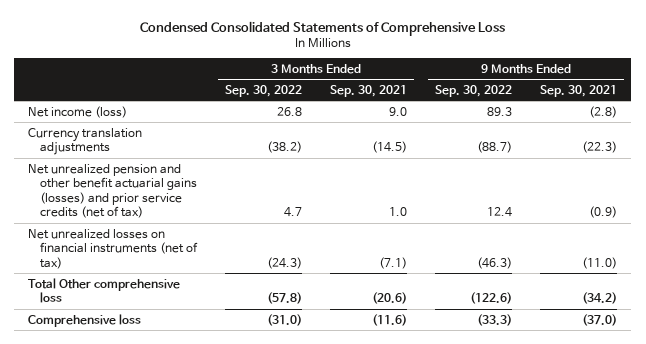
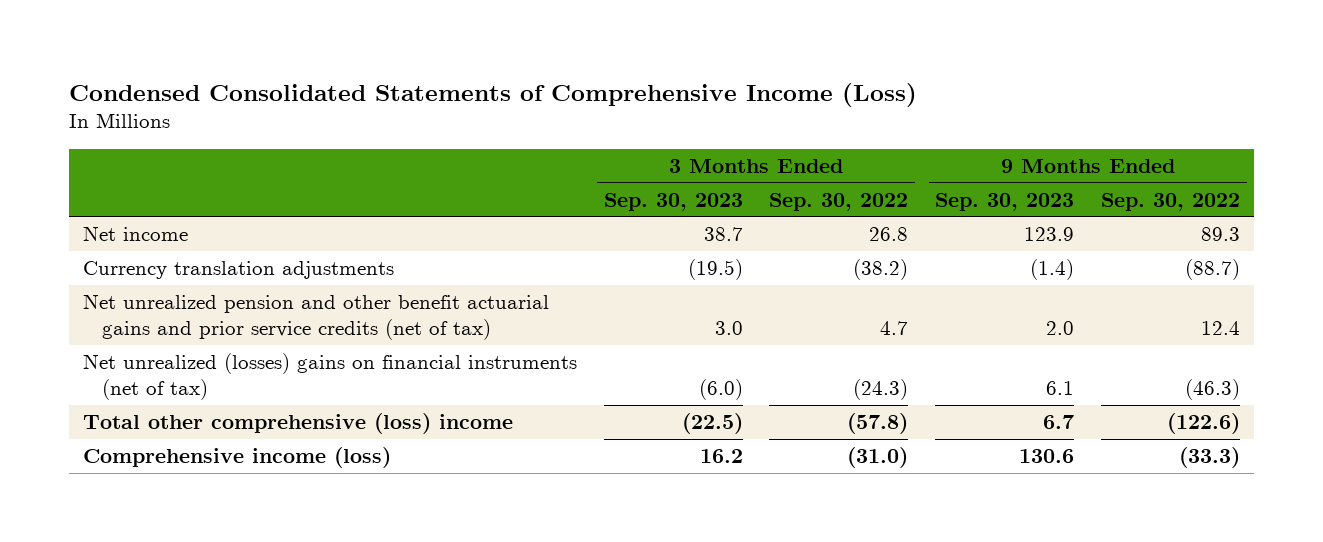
[139,20,505,36] Condensed Consolidated Statements of Comprehensive Loss -> [69,82,918,107] Condensed Consolidated Statements of Comprehensive Income (Loss)
[329,84,407,97] Sep. 30, 2021 -> none
[540,84,618,97] Sep. 30, 2021 -> none
none -> [603,192,743,211] Sep. 30, 2023
none -> [935,192,1075,211] Sep. 30, 2023
[28,105,128,118] Net income (loss) -> [82,225,188,241] Net income
[28,163,197,219] Net unrealized pension and other benefit actuarial gains (losses) and prior service credits (net of tax) -> [82,293,549,341] Net unrealized pension and other benefit actuarial gains and prior service credits (net of tax)
[28,228,198,269] Net unrealized losses on financial instruments (net of tax) -> [82,352,577,401] Net unrealized (losses) gains on financial instruments (net of tax)
[28,277,181,304] Total Other comprehensive loss -> [82,412,513,434] Total other comprehensive (loss) income
[28,313,142,327] Comprehensive loss -> [82,446,391,468] Comprehensive income (loss)

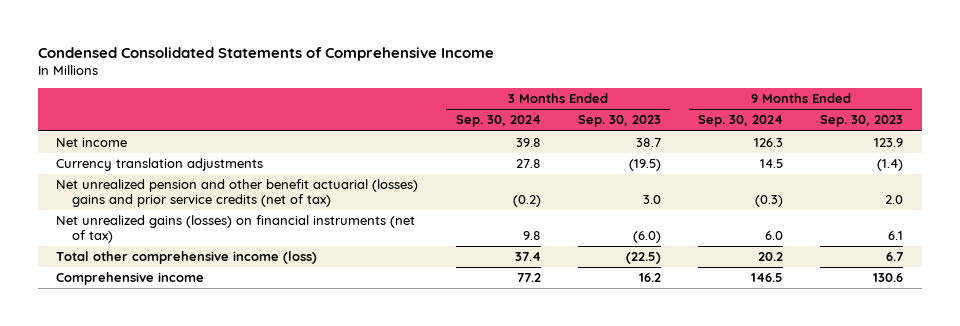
[69,82,918,107] Condensed Consolidated Statements of Comprehensive Income (Loss) -> [37,46,494,61] Condensed Consolidated Statements of Comprehensive Income
[769,192,909,211] Sep. 30, 2022 -> none
[1101,192,1241,211] Sep. 30, 2022 -> none
none -> [455,115,541,128] Sep. 30, 2024
none -> [697,115,783,128] Sep. 30, 2024
[82,293,549,341] Net unrealized pension and other benefit actuarial gains and prior service credits (net of tax) -> [56,179,419,208] Net unrealized pension and other benefit actuarial (losses) gains and prior service credits (net of tax)
[82,352,577,401] Net unrealized (losses) gains on financial instruments (net of tax) -> [56,215,416,244] Net unrealized gains (losses) on financial instruments (net of tax)
[82,412,513,434] Total other comprehensive (loss) income -> [56,251,318,265] Total other comprehensive income (loss)
[82,446,391,468] Comprehensive income (loss) -> [56,272,205,286] Comprehensive income

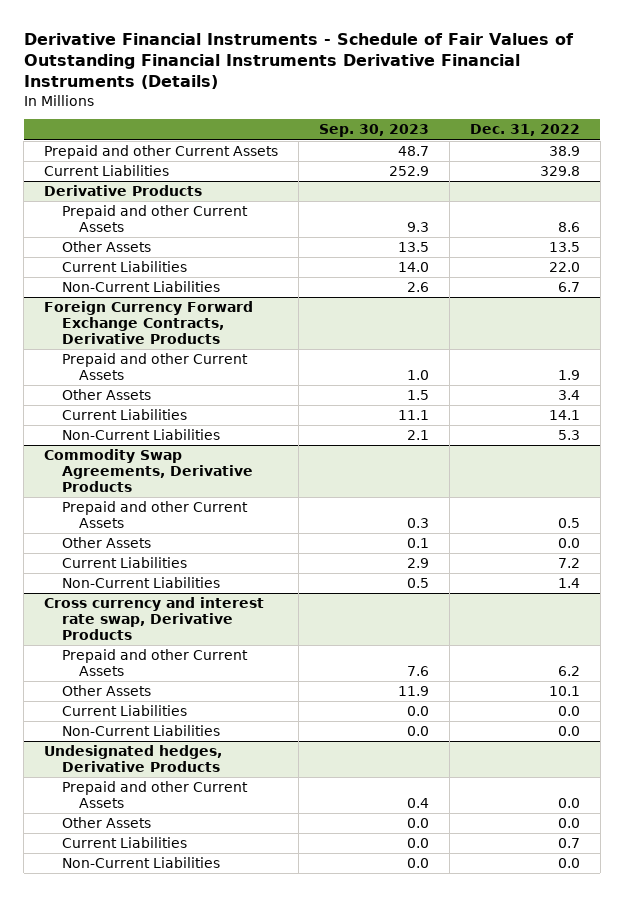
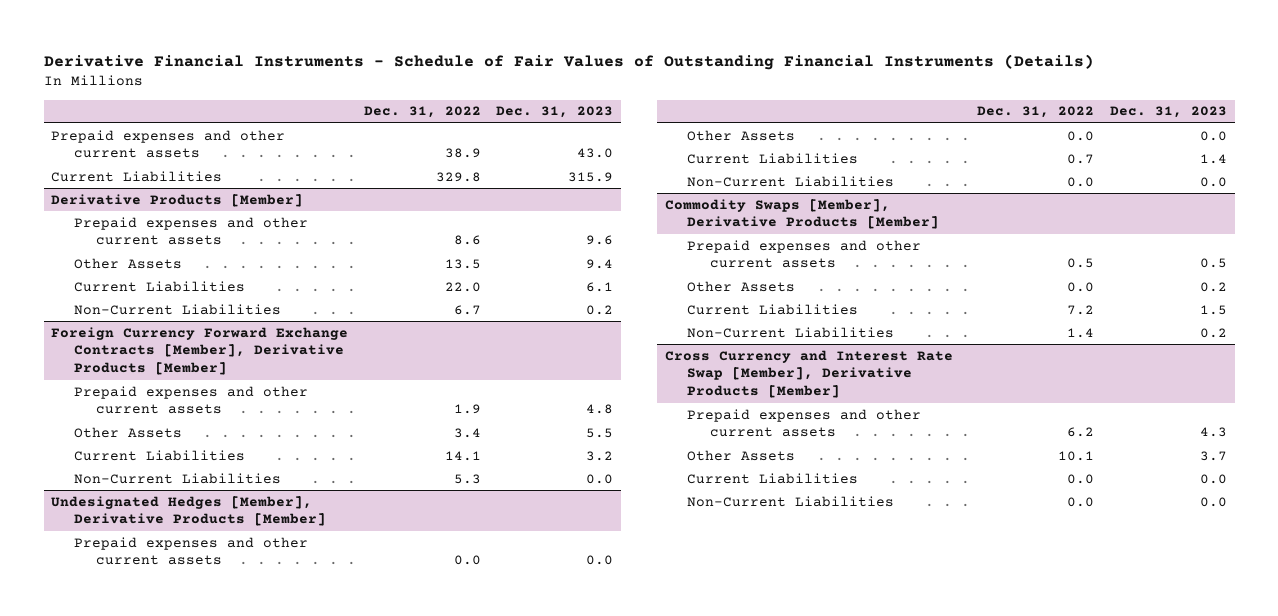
[23,32,574,90] Derivative Financial Instruments - Schedule of Fair Values of Outstanding Financial Instruments Derivative Financial Instruments (Details) -> [43,53,1094,70] Derivative Financial Instruments - Schedule of Fair Values of Outstanding Financial Instruments (Details)
[319,124,430,138] Sep. 30, 2023 -> none
none -> [496,106,614,119] Dec. 31, 2023
[44,145,279,160] Prepaid and other Current Assets -> [51,129,286,159] Prepaid expenses and other current assets
[44,185,203,197] Derivative Products -> [51,193,304,207] Derivative Products [Member]
[61,205,248,233] Prepaid and other Current Assets -> [73,216,308,246] Prepaid expenses and other current assets
[44,301,254,345] Foreign Currency Forward Exchange Contracts, Derivative Products -> [51,326,349,376] Foreign Currency Forward Exchange Contracts [Member], Derivative Products [Member]
[61,353,248,381] Prepaid and other Current Assets -> [73,385,308,415] Prepaid expenses and other current assets
[44,449,253,493] Commodity Swap Agreements, Derivative Products -> none
none -> [51,495,326,527] Undesignated Hedges [Member], Derivative Products [Member]
[61,501,248,529] Prepaid and other Current Assets -> [73,536,308,566] Prepaid expenses and other current assets
[557,518,580,529] 0.5 -> [453,555,481,566] 0.0
none -> [687,152,859,164] Current Liabilities
none -> [687,175,895,187] Non-Current Liabilities
none -> [664,198,940,230] Commodity Swaps [Member], Derivative Products [Member]
none -> [687,239,922,269] Prepaid expenses and other current assets
none -> [687,280,796,292] Other Assets
[44,597,265,641] Cross currency and interest rate swap, Derivative Products -> [664,349,953,399] Cross Currency and Interest Rate Swap [Member], Derivative Products [Member]
[61,649,248,677] Prepaid and other Current Assets -> [687,408,922,438] Prepaid expenses and other current assets
[44,745,223,773] Undesignated hedges, Derivative Products -> none
[61,781,248,809] Prepaid and other Current Assets -> none
[61,817,151,829] Other Assets -> none
[61,837,187,849] Current Liabilities -> none
[61,857,220,869] Non-Current Liabilities -> none

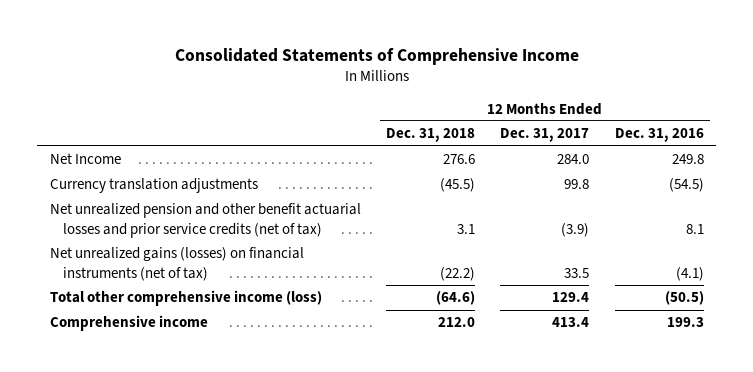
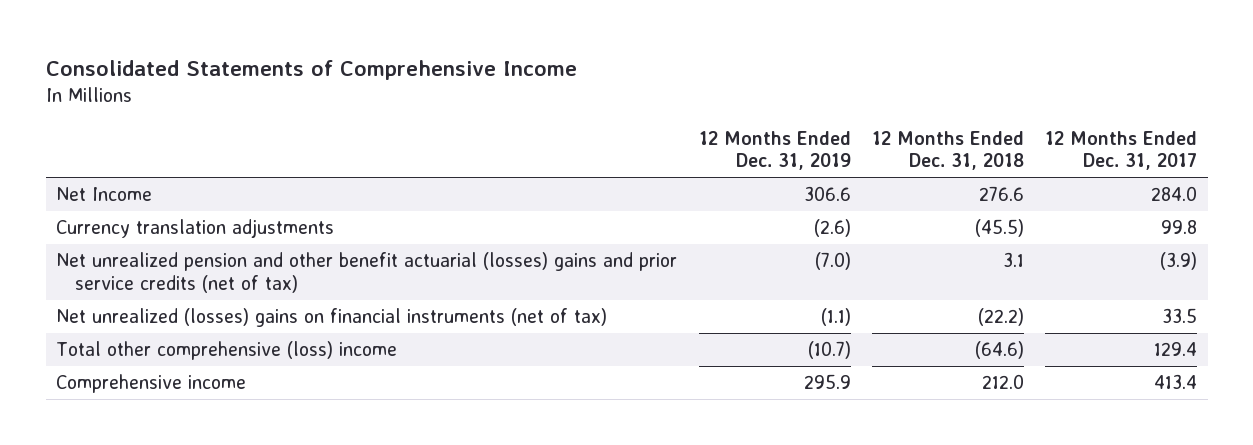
[614,128,704,143] Dec. 31, 2016 -> none
none -> [698,130,851,171] 12 Months Ended Dec. 31, 2019
[49,203,361,238] Net unrealized pension and other benefit actuarial losses and prior service credits (net of tax) -> [56,252,678,293] Net unrealized pension and other benefit actuarial (losses) gains and prior service credits (net of tax)
[49,247,304,281] Net unrealized gains (losses) on financial instruments (net of tax) -> [56,308,608,328] Net unrealized (losses) gains on financial instruments (net of tax)
[49,290,322,307] Total other comprehensive income (loss) -> [56,341,398,361] Total other comprehensive (loss) income

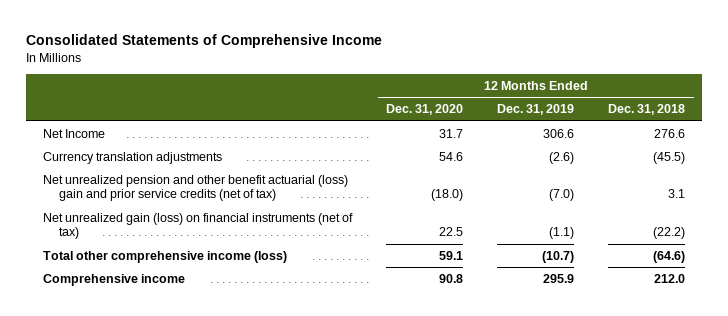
[1044,130,1197,171] 12 Months Ended Dec. 31, 2017 -> none
none -> [386,104,464,116] Dec. 31, 2020
[56,252,678,293] Net unrealized pension and other benefit actuarial (losses) gains and prior service credits (net of tax) -> [42,174,348,202] Net unrealized pension and other benefit actuarial (loss) gain and prior service credits (net of tax)
[56,308,608,328] Net unrealized (losses) gains on financial instruments (net of tax) -> [42,212,353,240] Net unrealized gain (loss) on financial instruments (net of tax)
[56,341,398,361] Total other comprehensive (loss) income -> [42,250,287,263] Total other comprehensive income (loss)

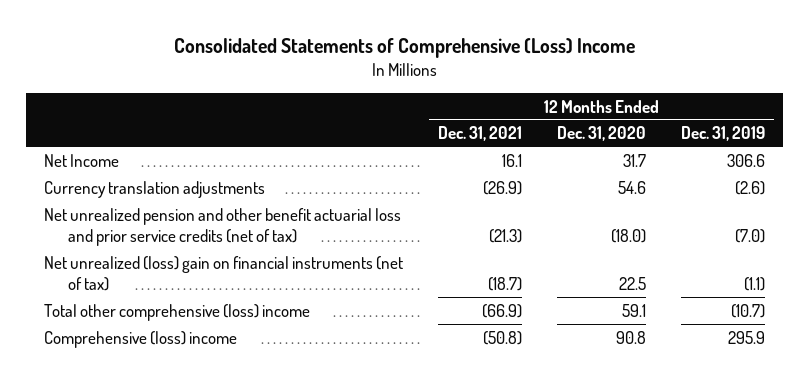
[25,33,382,48] Consolidated Statements of Comprehensive Income -> [173,37,635,58] Consolidated Statements of Comprehensive (Loss) Income
[608,104,686,116] Dec. 31, 2018 -> none
none -> [437,126,522,142] Dec. 31, 2021
[42,174,348,202] Net unrealized pension and other benefit actuarial (loss) gain and prior service credits (net of tax) -> [43,207,401,247] Net unrealized pension and other benefit actuarial loss and prior service credits (net of tax)
[42,212,353,240] Net unrealized gain (loss) on financial instruments (net of tax) -> [43,255,403,292] Net unrealized (loss) gain on financial instruments (net of tax)
[42,250,287,263] Total other comprehensive income (loss) -> [43,303,310,321] Total other comprehensive (loss) income
[42,273,185,286] Comprehensive income -> [43,330,237,348] Comprehensive (loss) income

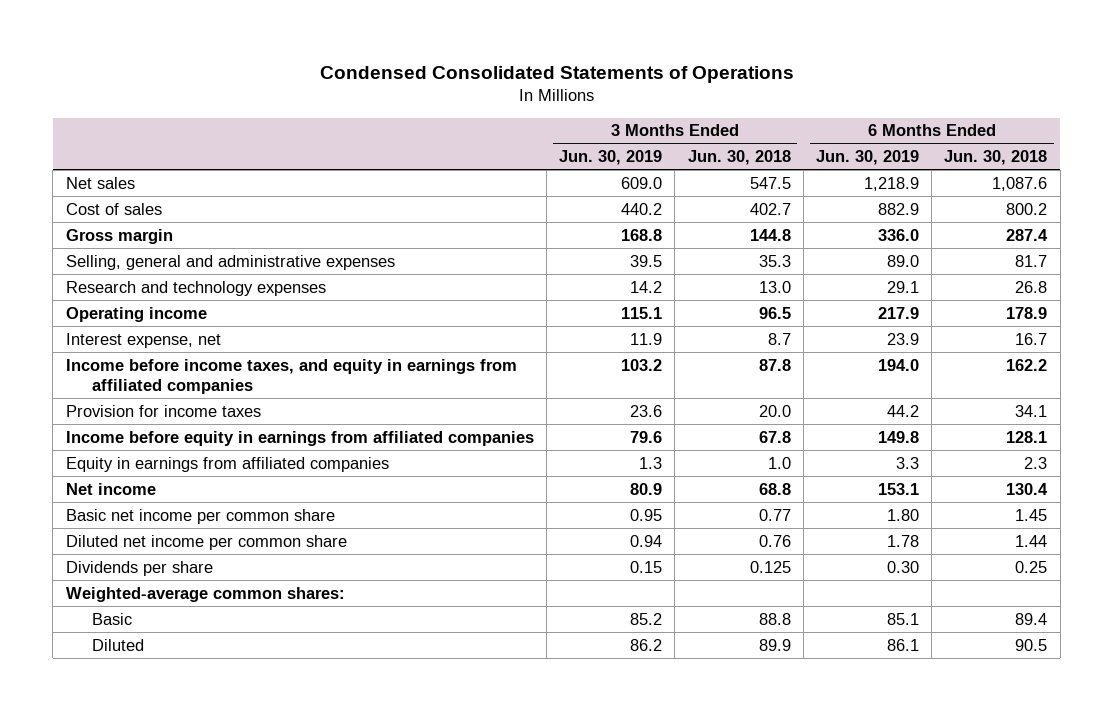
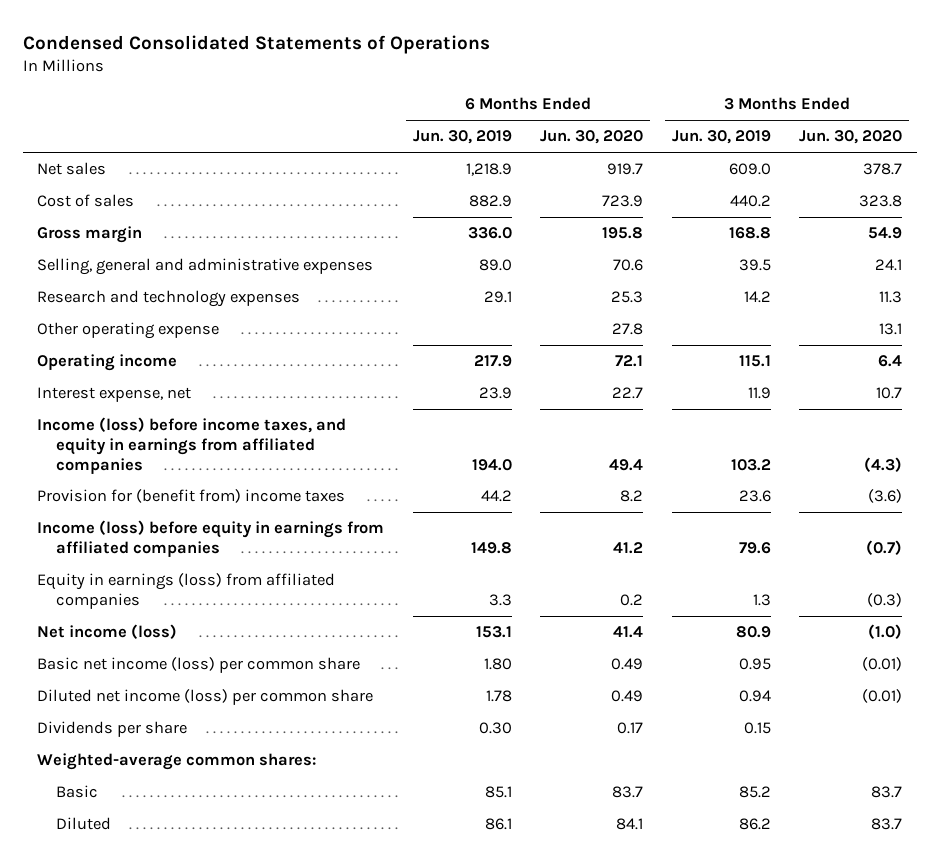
[687,149,791,165] Jun. 30, 2018 -> none
[944,149,1048,165] Jun. 30, 2018 -> none
none -> [540,130,644,145] Jun. 30, 2020
none -> [799,130,903,145] Jun. 30, 2020
none -> [37,322,220,340] Other operating expense
[65,358,517,395] Income before income taxes, and equity in earnings from affiliated companies -> [37,417,347,474] Income (loss) before income taxes, and equity in earnings from affiliated companies
[65,404,261,417] Provision for income taxes -> [37,489,346,504] Provision for (benefit from) income taxes
[65,430,534,446] Income before equity in earnings from affiliated companies -> [37,520,385,557] Income (loss) before equity in earnings from affiliated companies
[65,456,389,472] Equity in earnings from affiliated companies -> [37,573,336,609] Equity in earnings (loss) from affiliated companies
[65,482,156,495] Net income -> [37,624,178,640] Net income (loss)
[65,508,335,524] Basic net income per common share -> [37,657,361,674] Basic net income (loss) per common share
[65,534,347,550] Diluted net income per common share -> [37,689,374,706] Diluted net income (loss) per common share

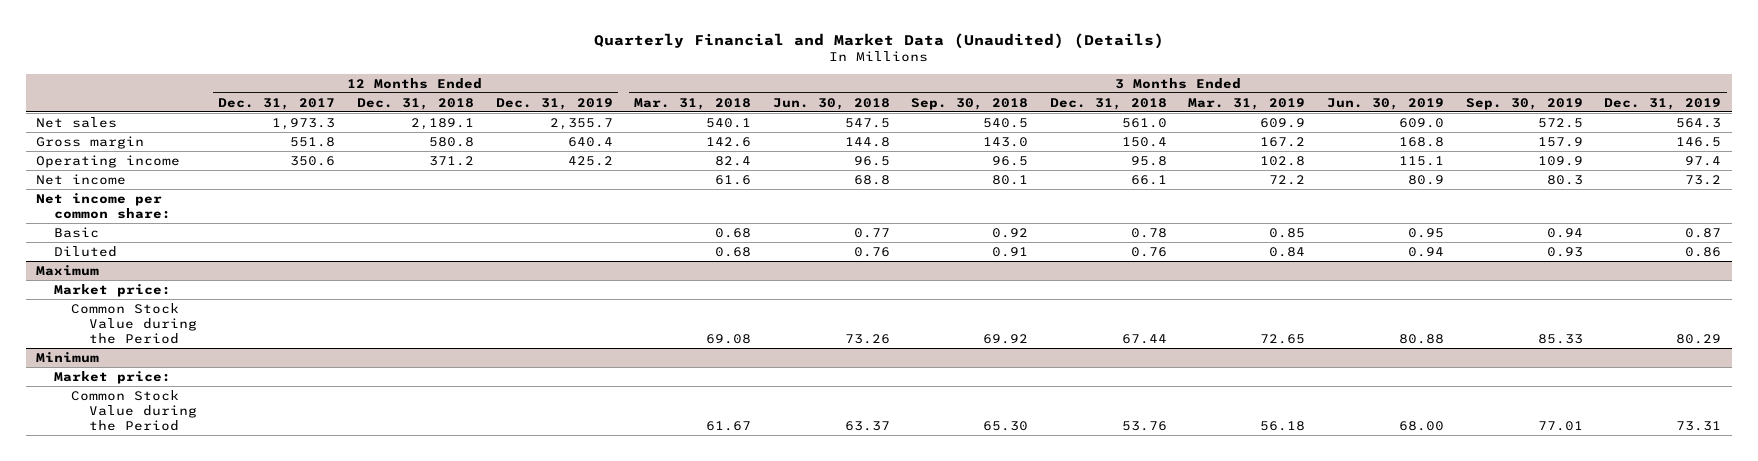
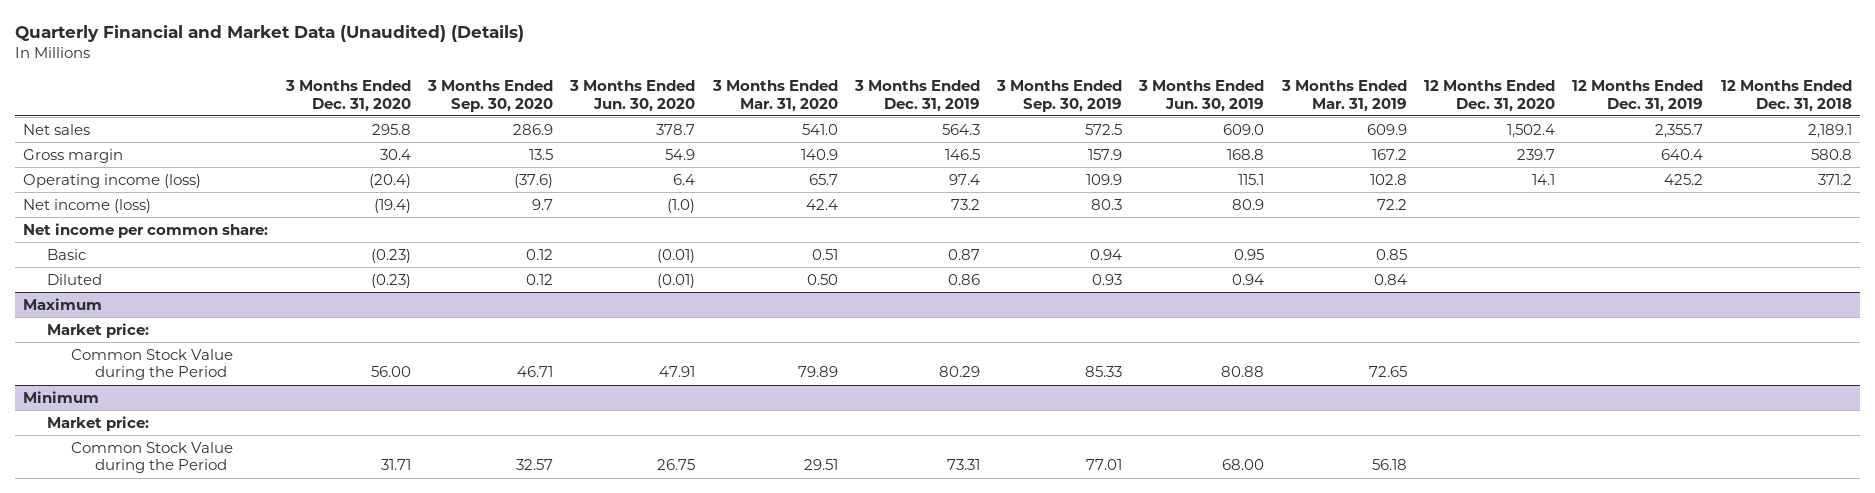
[218,97,336,110] Dec. 31, 2017 -> none
[634,97,752,110] Mar. 31, 2018 -> none
[772,97,890,110] Jun. 30, 2018 -> none
[911,97,1029,110] Sep. 30, 2018 -> none
[1049,97,1167,110] Dec. 31, 2018 -> none
none -> [284,79,411,112] 3 Months Ended Dec. 31, 2020
none -> [426,79,553,112] 3 Months Ended Sep. 30, 2020
none -> [569,79,696,112] 3 Months Ended Jun. 30, 2020
none -> [711,79,838,112] 3 Months Ended Mar. 31, 2020
none -> [1424,79,1556,112] 12 Months Ended Dec. 31, 2020
[36,154,181,168] Operating income -> [23,173,202,188] Operating income (loss)
[36,173,127,185] Net income -> [23,198,152,213] Net income (loss)

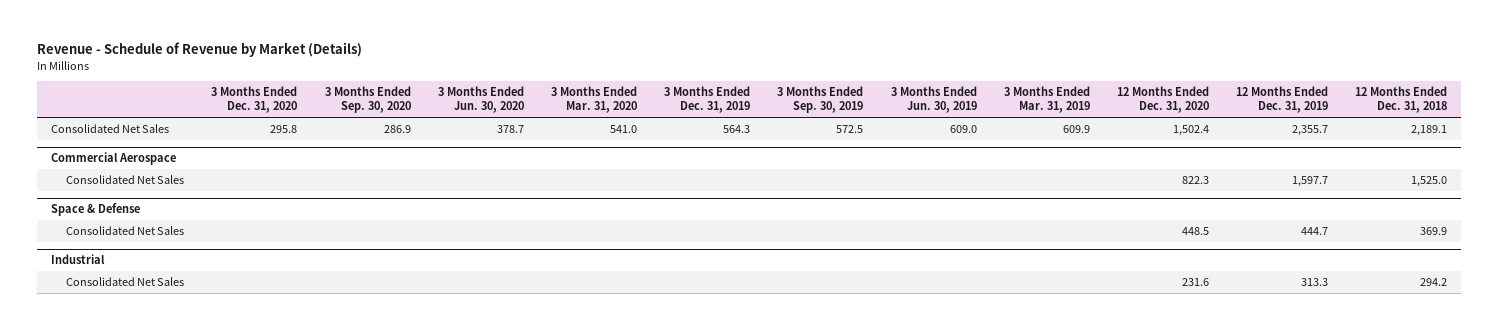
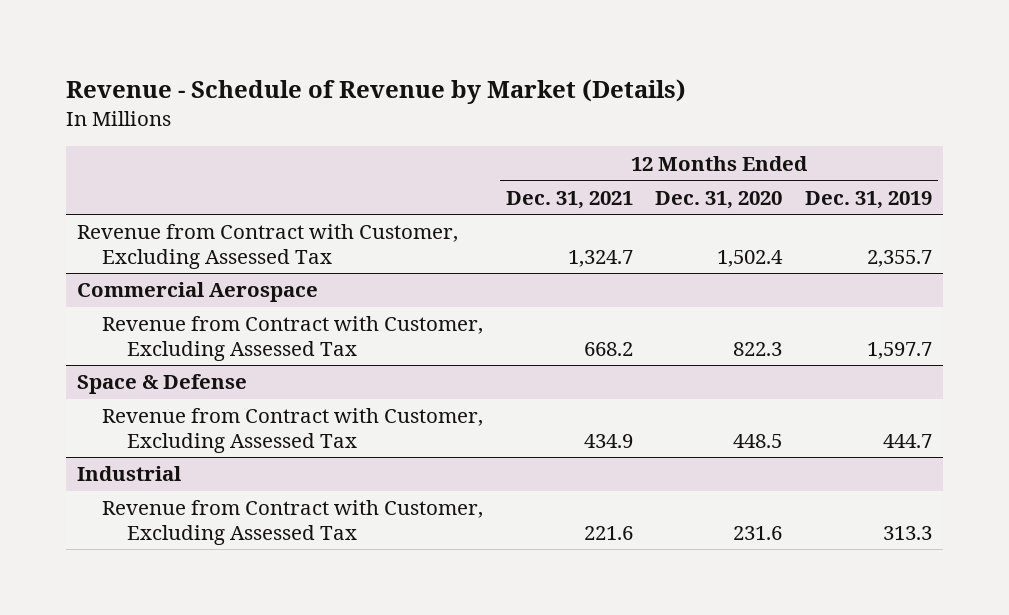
[211,85,298,114] 3 Months Ended Dec. 31, 2020 -> none
[324,85,411,114] 3 Months Ended Sep. 30, 2020 -> none
[437,85,524,114] 3 Months Ended Jun. 30, 2020 -> none
[551,85,638,114] 3 Months Ended Mar. 31, 2020 -> none
[664,85,751,114] 3 Months Ended Dec. 31, 2019 -> none
[777,85,864,114] 3 Months Ended Sep. 30, 2019 -> none
[890,85,977,114] 3 Months Ended Jun. 30, 2019 -> none
[1003,85,1090,114] 3 Months Ended Mar. 31, 2019 -> none
[1355,85,1448,114] 12 Months Ended Dec. 31, 2018 -> none
none -> [505,190,633,209] Dec. 31, 2021
[50,124,169,134] Consolidated Net Sales -> [76,224,458,269] Revenue from Contract with Customer, Excluding Assessed Tax
[66,175,185,185] Consolidated Net Sales -> [102,316,484,361] Revenue from Contract with Customer, Excluding Assessed Tax
[66,226,185,236] Consolidated Net Sales -> [102,408,484,453] Revenue from Contract with Customer, Excluding Assessed Tax
[66,277,185,287] Consolidated Net Sales -> [102,500,484,545] Revenue from Contract with Customer, Excluding Assessed Tax

